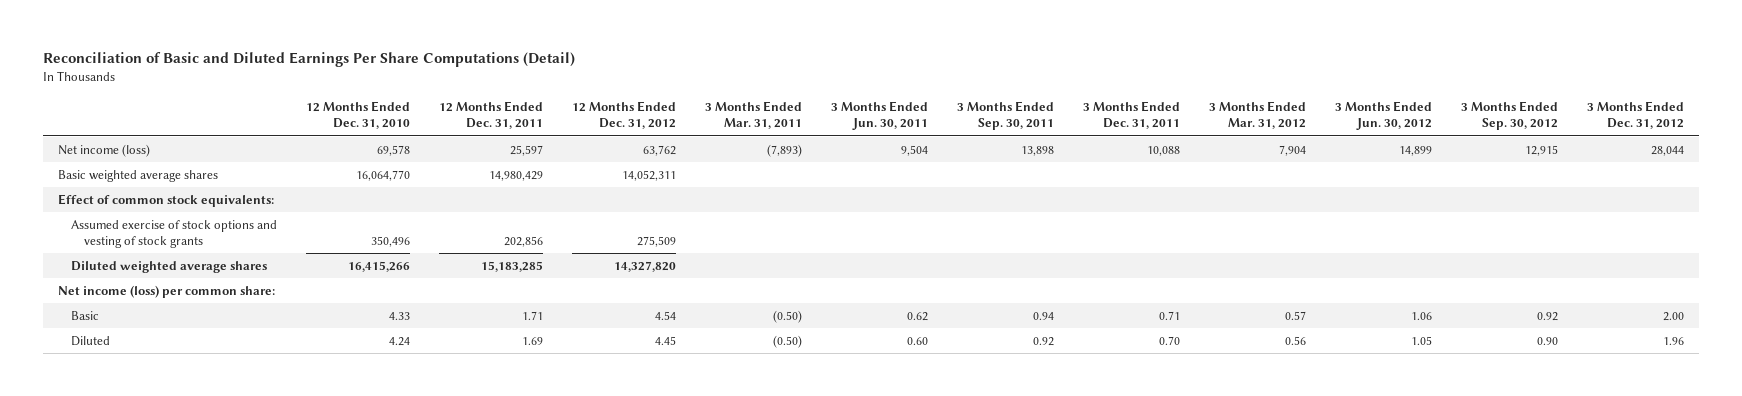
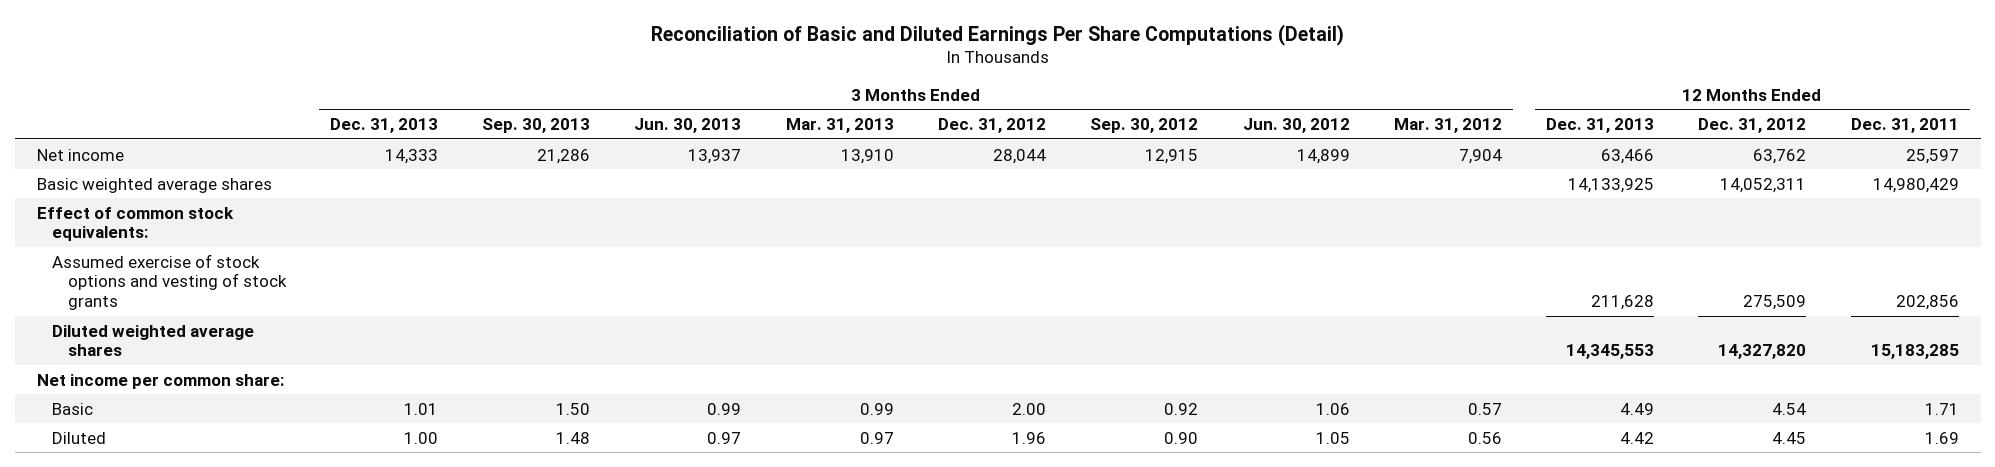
[305,101,410,130] 12 Months Ended Dec. 31, 2010 -> none
[704,101,802,130] 3 Months Ended Mar. 31, 2011 -> none
[830,101,928,131] 3 Months Ended Jun. 30, 2011 -> none
[957,101,1055,131] 3 Months Ended Sep. 30, 2011 -> none
[1083,101,1181,130] 3 Months Ended Dec. 31, 2011 -> none
none -> [329,117,438,133] Dec. 31, 2013
none -> [482,117,591,133] Sep. 30, 2013
none -> [634,117,742,133] Jun. 30, 2013
none -> [785,117,894,133] Mar. 31, 2013
none -> [1546,117,1655,133] Dec. 31, 2013
[57,143,150,157] Net income (loss) -> [36,148,124,161] Net income
[57,284,275,298] Net income (loss) per common share: -> [36,373,284,389] Net income per common share:

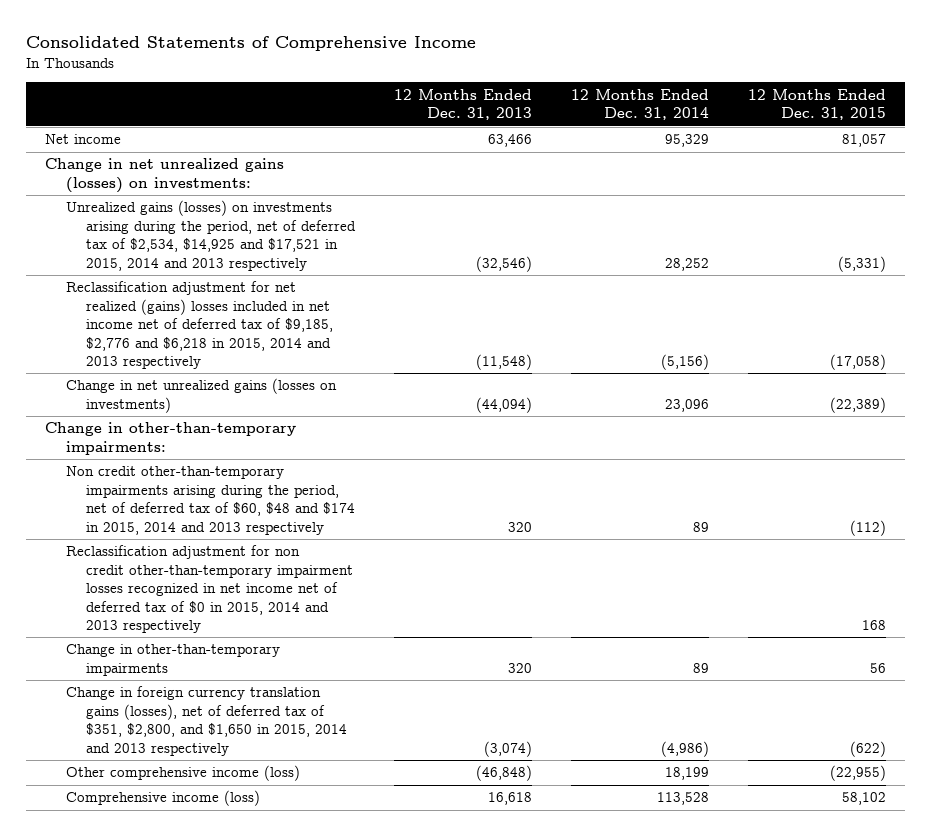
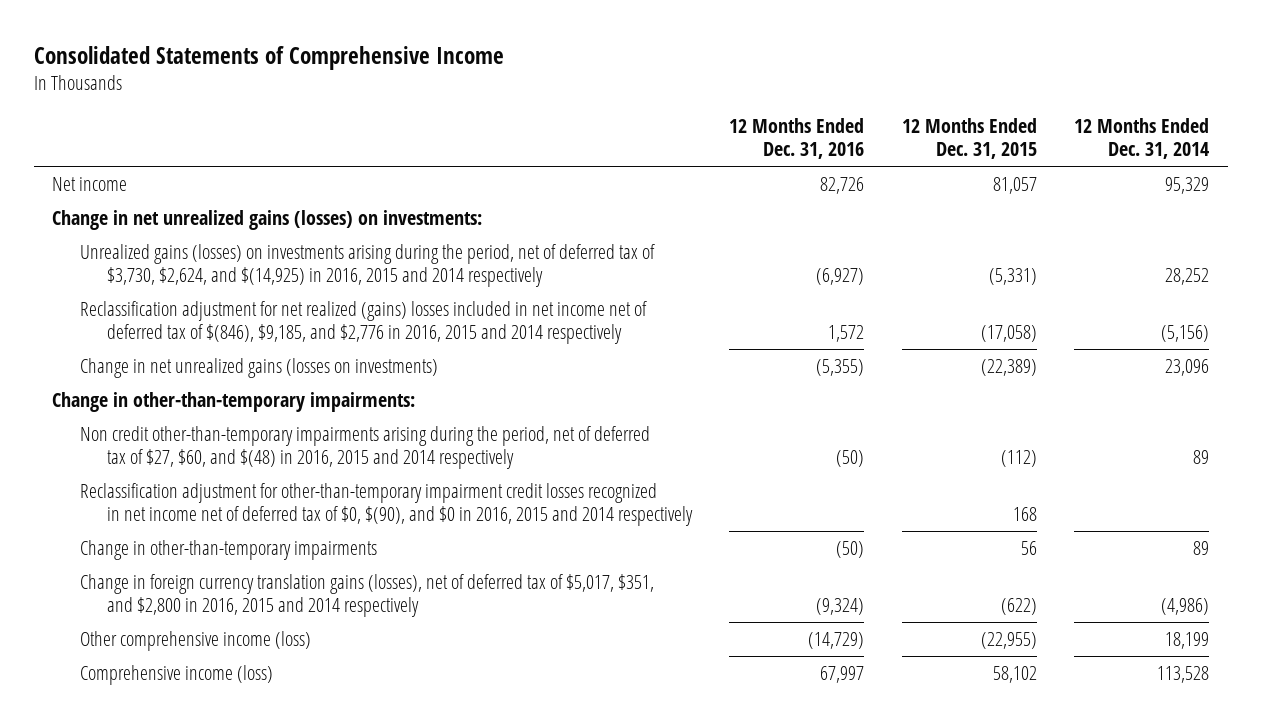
[394,88,533,121] 12 Months Ended Dec. 31, 2013 -> none
none -> [729,118,865,160] 12 Months Ended Dec. 31, 2016
[65,200,357,271] Unrealized gains (losses) on investments arising during the period, net of deferred tax of $2,534, $14,925 and $17,521 in 2015, 2014 and 2013 respectively -> [79,243,655,287] Unrealized gains (losses) on investments arising during the period, net of deferred tax of $3,730, $2,624, and $(14,925) in 2016, 2015 and 2014 respectively
[65,281,334,369] Reclassification adjustment for net realized (gains) losses included in net income net of deferred tax of $9,185, $2,776 and $6,218 in 2015, 2014 and 2013 respectively -> [79,300,647,344] Reclassification adjustment for net realized (gains) losses included in net income net of deferred tax of $(846), $9,185, and $2,776 in 2016, 2015 and 2014 respectively
[65,466,356,535] Non credit other-than-temporary impairments arising during the period, net of deferred tax of $60, $48 and $174 in 2015, 2014 and 2013 respectively -> [79,425,650,469] Non credit other-than-temporary impairments arising during the period, net of deferred tax of $27, $60, and $(48) in 2016, 2015 and 2014 respectively
[65,545,354,633] Reclassification adjustment for non credit other-than-temporary impairment losses recognized in net income net of deferred tax of $0 in 2015, 2014 and 2013 respectively -> [79,482,693,526] Reclassification adjustment for other-than-temporary impairment credit losses recognized in net income net of deferred tax of $0, $(90), and $0 in 2016, 2015 and 2014 respectively
[65,686,348,756] Change in foreign currency translation gains (losses), net of deferred tax of $351, $2,800, and $1,650 in 2015, 2014 and 2013 respectively -> [79,573,654,617] Change in foreign currency translation gains (losses), net of deferred tax of $5,017, $351, and $2,800 in 2016, 2015 and 2014 respectively

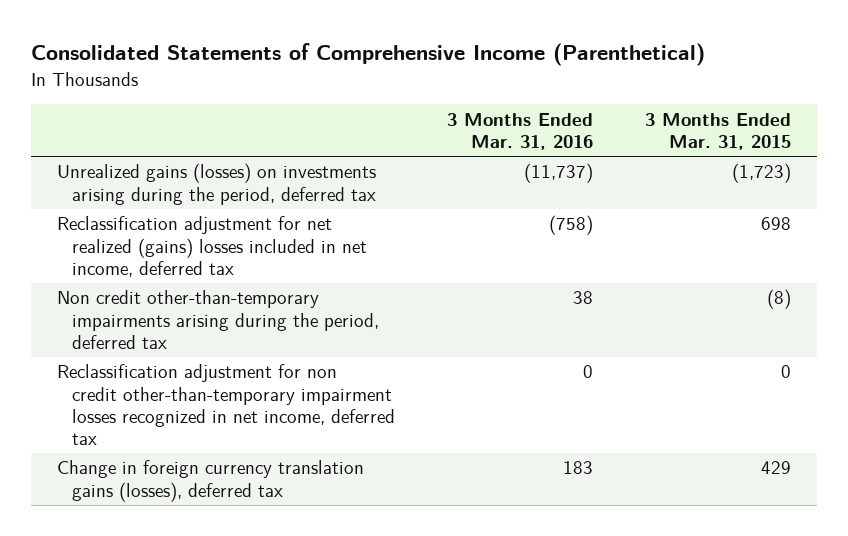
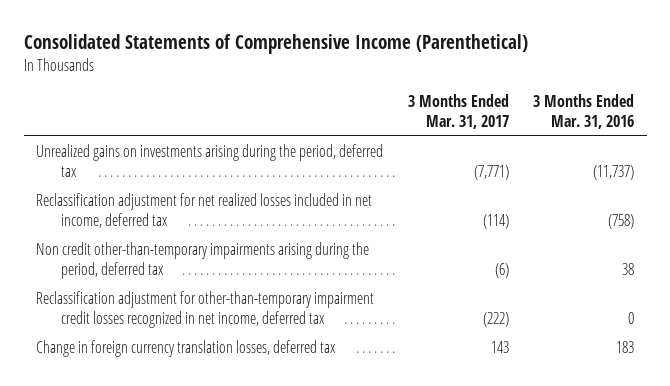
[645,112,792,151] 3 Months Ended Mar. 31, 2015 -> none
none -> [407,94,509,130] 3 Months Ended Mar. 31, 2017
[56,163,376,205] Unrealized gains (losses) on investments arising during the period, deferred tax -> [36,144,384,178] Unrealized gains on investments arising during the period, deferred tax
[56,216,367,277] Reclassification adjustment for net realized (gains) losses included in net income, deferred tax -> [36,193,373,229] Reclassification adjustment for net realized losses included in net income, deferred tax
[56,364,395,445] Reclassification adjustment for non credit other-than-temporary impairment losses recognized in net income, deferred tax -> [36,291,375,329] Reclassification adjustment for other-than-temporary impairment credit losses recognized in net income, deferred tax
[56,460,364,502] Change in foreign currency translation gains (losses), deferred tax -> [36,340,337,358] Change in foreign currency translation losses, deferred tax

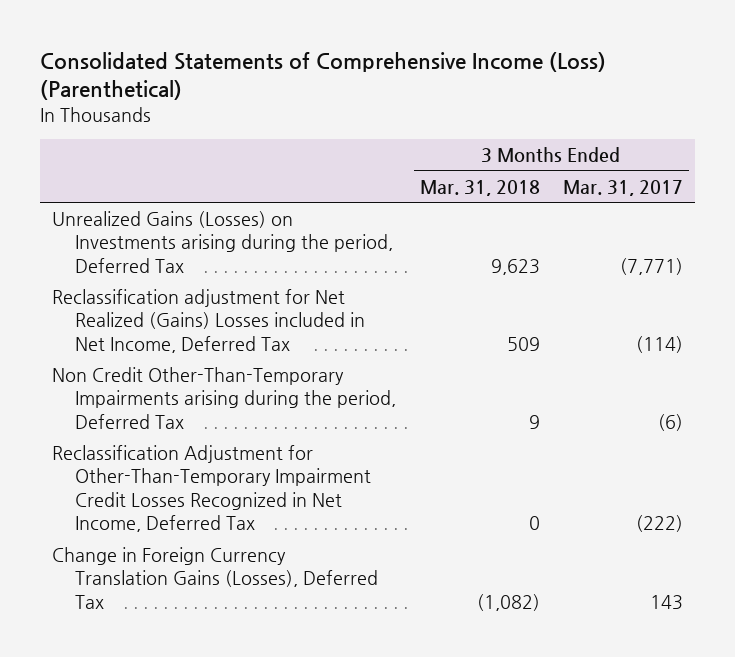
[23,33,528,54] Consolidated Statements of Comprehensive Income (Parenthetical) -> [40,52,607,101] Consolidated Statements of Comprehensive Income (Loss) (Parenthetical)
[533,94,635,130] 3 Months Ended Mar. 31, 2016 -> none
none -> [419,179,540,196] Mar. 31, 2018
[36,144,384,178] Unrealized gains on investments arising during the period, deferred tax -> [52,211,394,273] Unrealized Gains (Losses) on Investments arising during the period, Deferred Tax
[36,193,373,229] Reclassification adjustment for net realized losses included in net income, deferred tax -> [52,289,366,353] Reclassification adjustment for Net Realized (Gains) Losses included in Net Income, Deferred Tax
[36,242,370,280] Non credit other-than-temporary impairments arising during the period, deferred tax -> [52,367,397,429] Non Credit Other-Than-Temporary Impairments arising during the period, Deferred Tax
[36,291,375,329] Reclassification adjustment for other-than-temporary impairment credit losses recognized in net income, deferred tax -> [52,445,372,533] Reclassification Adjustment for Other-Than-Temporary Impairment Credit Losses Recognized in Net Income, Deferred Tax
[36,340,337,358] Change in foreign currency translation losses, deferred tax -> [52,547,379,609] Change in Foreign Currency Translation Gains (Losses), Deferred Tax

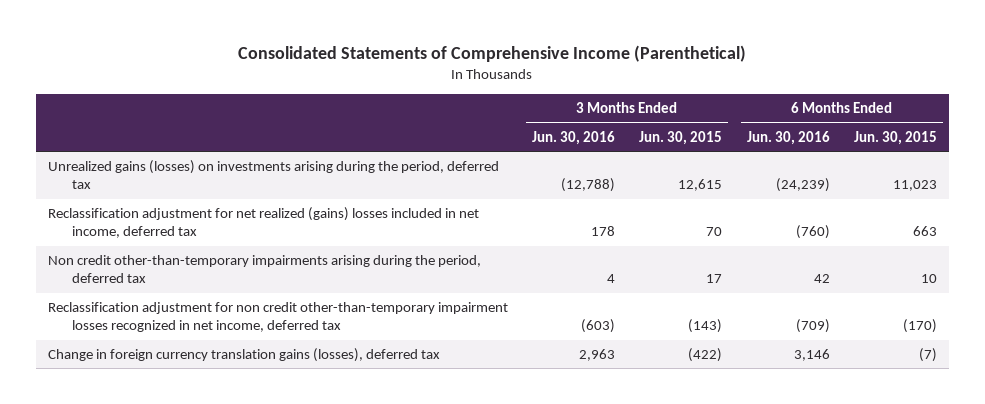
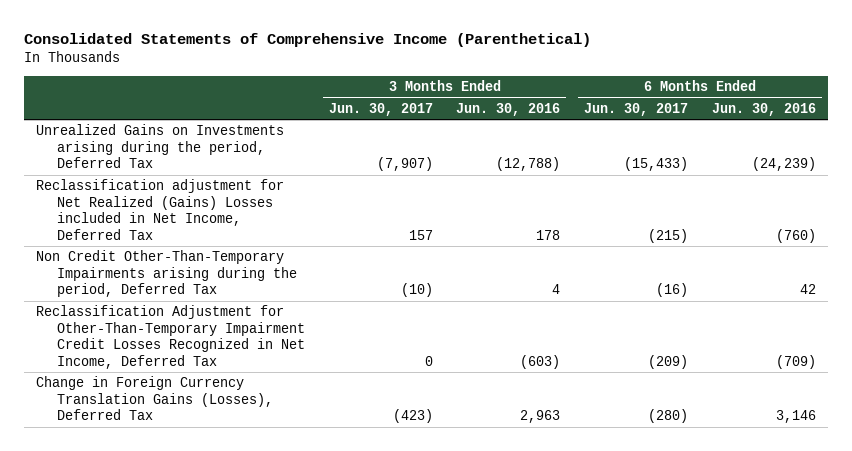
[639,130,723,145] Jun. 30, 2015 -> none
[853,130,937,145] Jun. 30, 2015 -> none
none -> [328,102,433,116] Jun. 30, 2017
none -> [584,102,689,116] Jun. 30, 2017
[47,160,499,190] Unrealized gains (losses) on investments arising during the period, deferred tax -> [35,124,284,169] Unrealized Gains on Investments arising during the period, Deferred Tax
[47,207,479,239] Reclassification adjustment for net realized (gains) losses included in net income, deferred tax -> [35,179,284,240] Reclassification adjustment for Net Realized (Gains) Losses included in Net Income, Deferred Tax
[47,255,481,284] Non credit other-than-temporary impairments arising during the period, deferred tax -> [35,250,297,298] Non Credit Other-Than-Temporary Impairments arising during the period, Deferred Tax
[47,302,508,333] Reclassification adjustment for non credit other-than-temporary impairment losses recognized in net income, deferred tax -> [35,305,305,369] Reclassification Adjustment for Other-Than-Temporary Impairment Credit Losses Recognized in Net Income, Deferred Tax
[47,348,440,363] Change in foreign currency translation gains (losses), deferred tax -> [35,376,273,421] Change in Foreign Currency Translation Gains (Losses), Deferred Tax

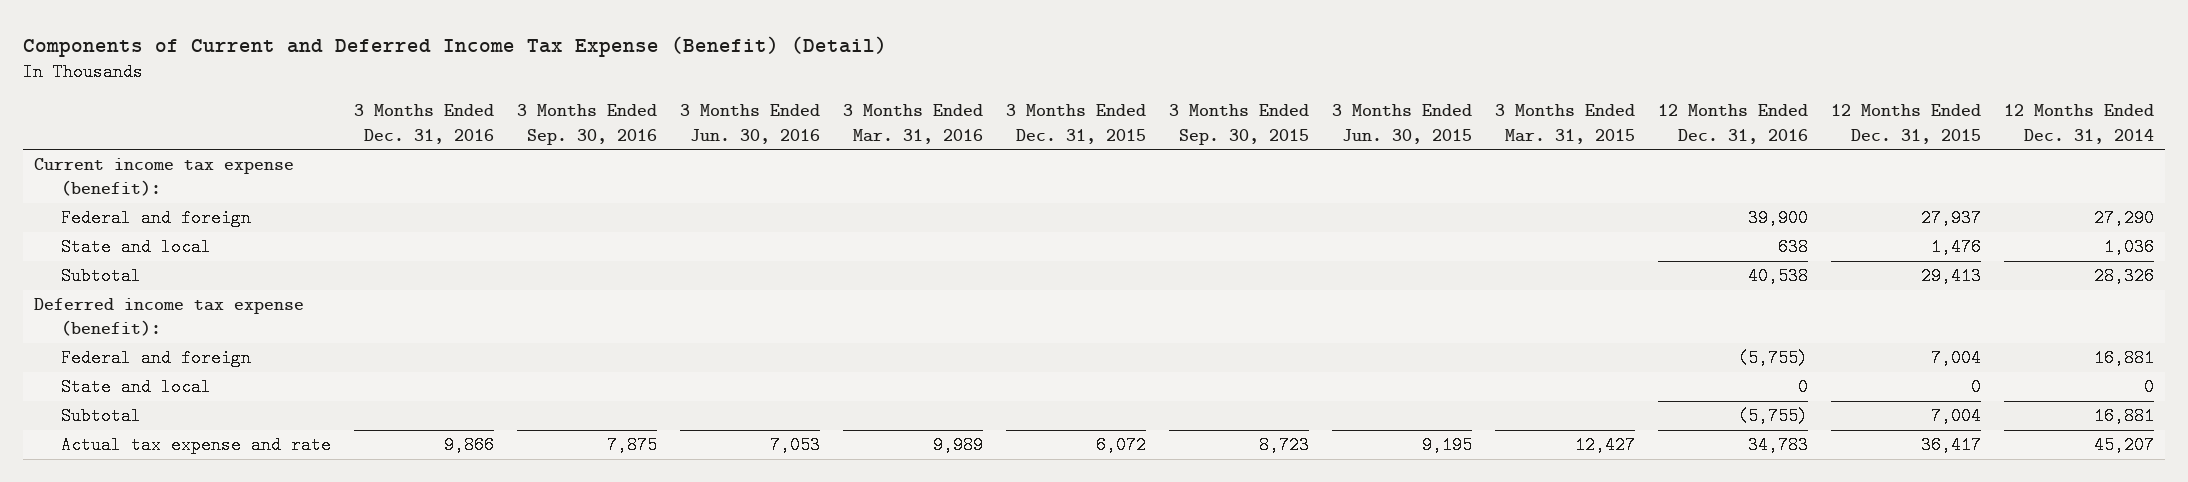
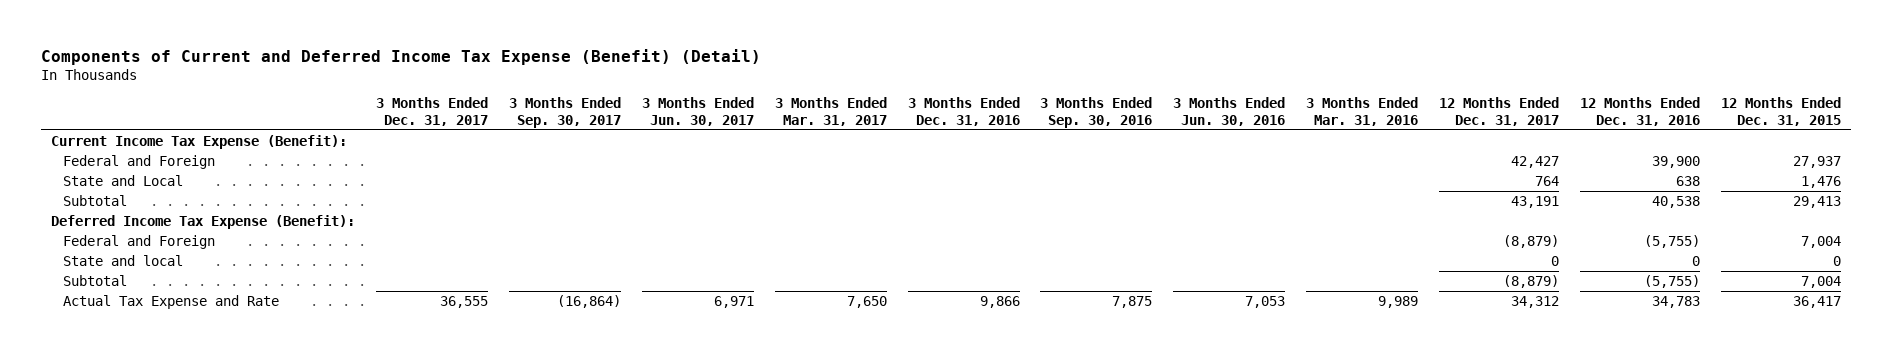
[1005,104,1146,144] 3 Months Ended Dec. 31, 2015 -> none
[1168,104,1309,145] 3 Months Ended Sep. 30, 2015 -> none
[1331,104,1472,144] 3 Months Ended Jun. 30, 2015 -> none
[1494,104,1635,144] 3 Months Ended Mar. 31, 2015 -> none
[2003,104,2154,144] 12 Months Ended Dec. 31, 2014 -> none
none -> [376,97,489,126] 3 Months Ended Dec. 31, 2017
none -> [509,97,622,128] 3 Months Ended Sep. 30, 2017
none -> [641,97,754,126] 3 Months Ended Jun. 30, 2017
none -> [774,97,887,126] 3 Months Ended Mar. 31, 2017
none -> [1439,97,1560,126] 12 Months Ended Dec. 31, 2017
[34,158,295,197] Current income tax expense (benefit): -> [51,134,348,149] Current Income Tax Expense (Benefit):
[60,209,251,228] Federal and foreign -> [62,154,215,169] Federal and Foreign
[60,238,211,257] State and local -> [62,174,183,186] State and Local
[34,298,305,337] Deferred income tax expense (benefit): -> [51,214,356,229] Deferred Income Tax Expense (Benefit):
[60,349,251,368] Federal and foreign -> [62,234,215,249] Federal and Foreign
[60,436,331,455] Actual tax expense and rate -> [62,294,279,309] Actual Tax Expense and Rate

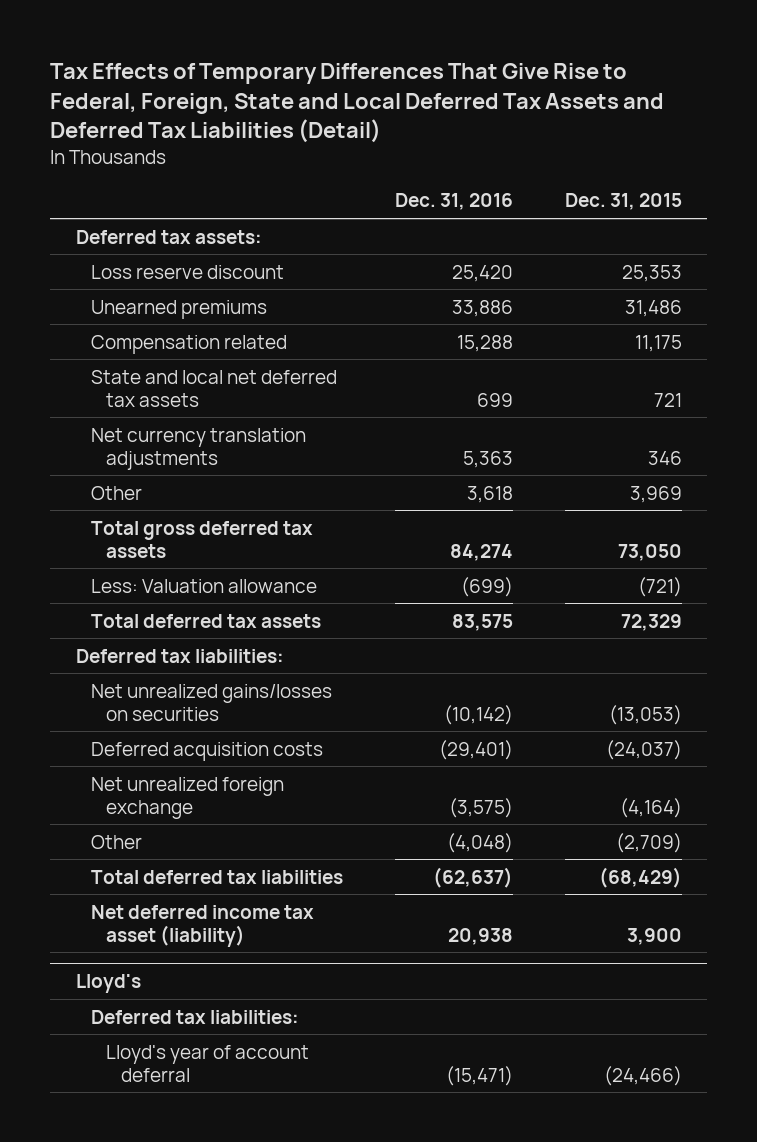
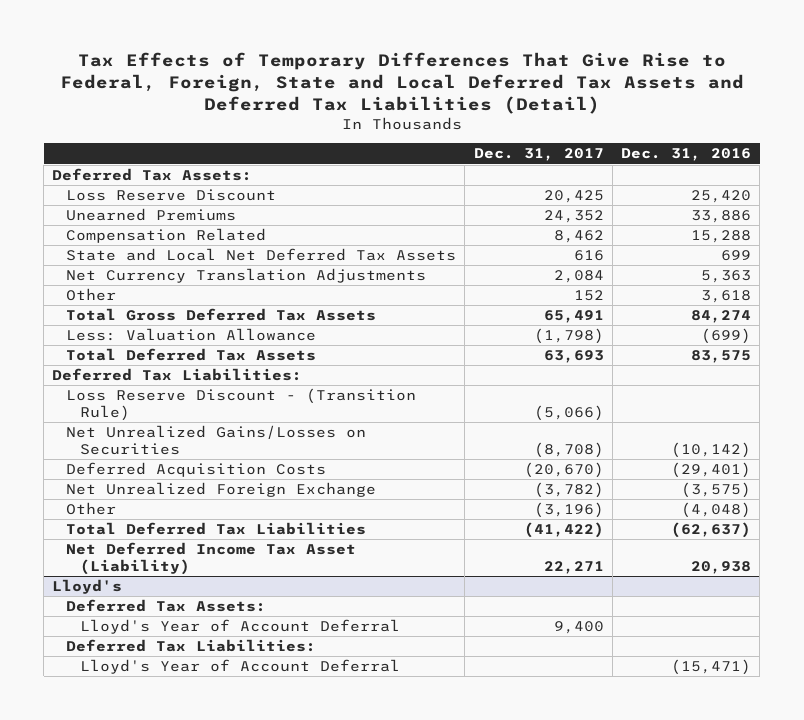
[564,193,682,211] Dec. 31, 2015 -> none
none -> [473,148,604,162] Dec. 31, 2017
[75,229,262,244] Deferred tax assets: -> [52,168,253,182] Deferred Tax Assets:
[90,264,284,279] Loss reserve discount -> [65,189,276,202] Loss Reserve Discount
[90,299,267,319] Unearned premiums -> [65,208,236,222] Unearned Premiums
[90,334,287,354] Compensation related -> [65,228,266,244] Compensation Related
[90,369,337,407] State and local net deferred tax assets -> [65,248,456,262] State and Local Net Deferred Tax Assets
[90,427,306,470] Net currency translation adjustments -> [65,268,426,284] Net Currency Translation Adjustments
[90,520,313,558] Total gross deferred tax assets -> [65,308,376,322] Total Gross Deferred Tax Assets
[90,578,317,593] Less: Valuation allowance -> [65,328,316,342] Less: Valuation Allowance
[90,613,321,628] Total deferred tax assets -> [65,348,316,362] Total Deferred Tax Assets
[75,648,284,663] Deferred tax liabilities: -> [52,368,303,382] Deferred Tax Liabilities:
none -> [65,388,416,421] Loss Reserve Discount - (Transition Rule)
[90,683,332,721] Net unrealized gains/losses on securities -> [65,425,366,455] Net Unrealized Gains/Losses on Securities
[90,741,323,761] Deferred acquisition costs -> [65,462,326,478] Deferred Acquisition Costs
[90,776,284,819] Net unrealized foreign exchange -> [65,482,376,498] Net Unrealized Foreign Exchange
[90,869,343,884] Total deferred tax liabilities -> [65,522,366,536] Total Deferred Tax Liabilities
[90,904,314,947] Net deferred income tax asset (liability) -> [65,542,356,575] Net Deferred Income Tax Asset (Liability)
none -> [65,599,266,613] Deferred Tax Assets:
none -> [79,619,400,635] Lloyd's Year of Account Deferral
[90,1009,299,1024] Deferred tax liabilities: -> [65,639,316,653] Deferred Tax Liabilities:
[105,1044,309,1082] Lloyd's year of account deferral -> [79,659,400,675] Lloyd's Year of Account Deferral

